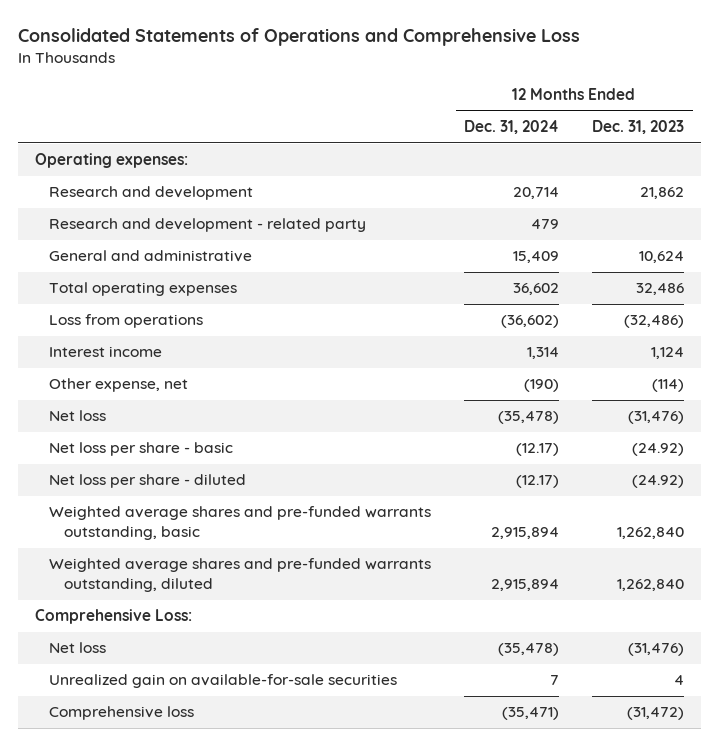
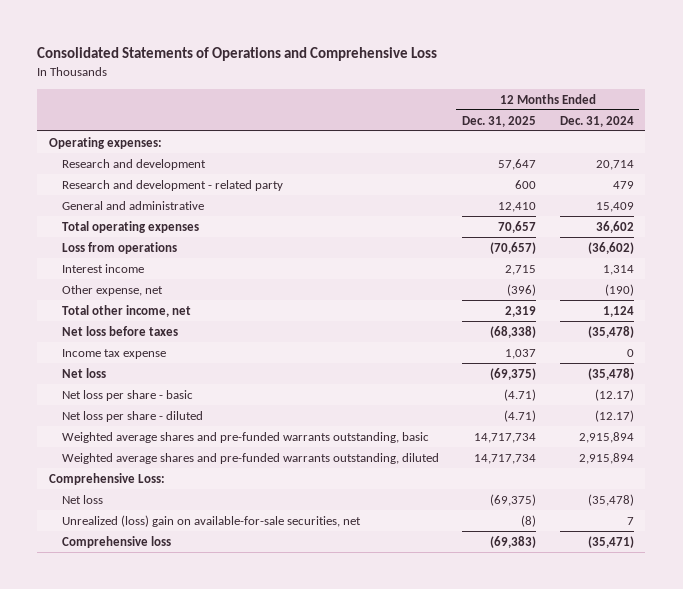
[592,120,685,135] Dec. 31, 2023 -> none
none -> [462,115,537,127] Dec. 31, 2025
none -> [61,304,191,317] Total other income, net
none -> [61,325,178,336] Net loss before taxes
none -> [61,348,166,359] Income tax expense
[49,674,398,689] Unrealized gain on available-for-sale securities -> [61,514,361,527] Unrealized (loss) gain on available-for-sale securities, net

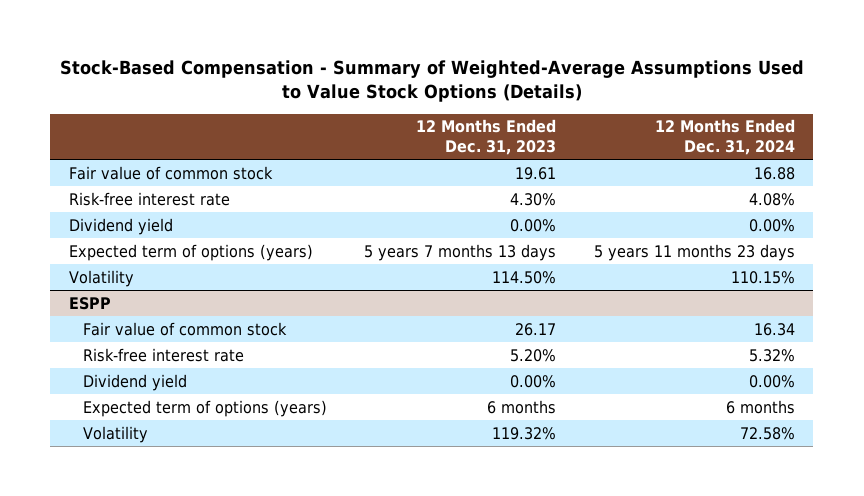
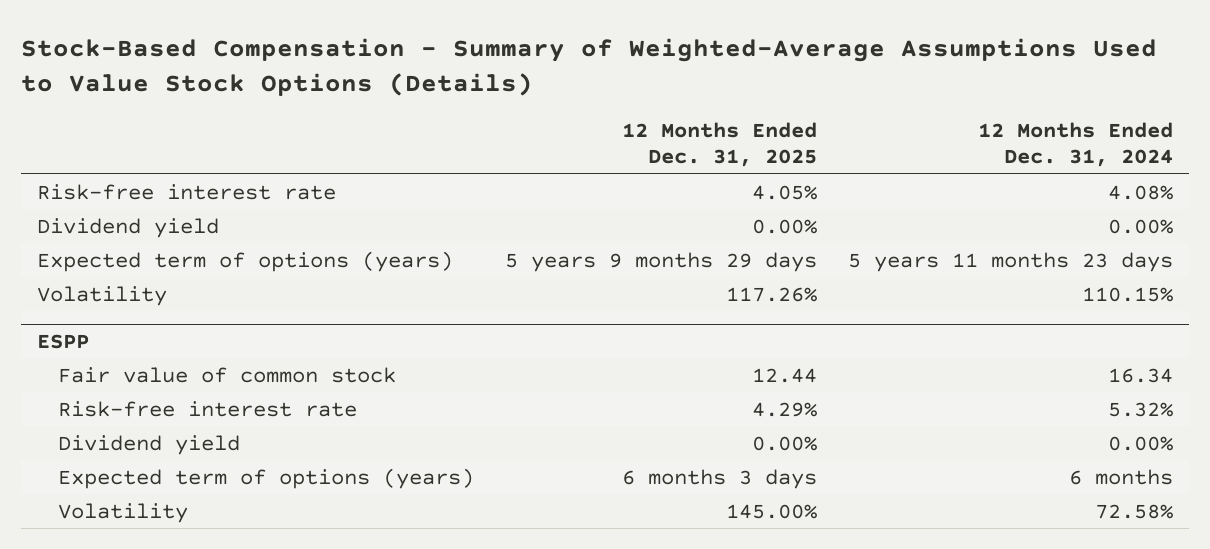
[416,119,557,155] 12 Months Ended Dec. 31, 2023 -> none
none -> [621,121,817,168] 12 Months Ended Dec. 31, 2025
[69,165,274,180] Fair value of common stock -> none

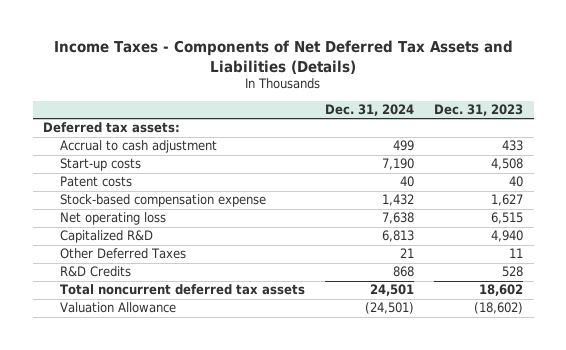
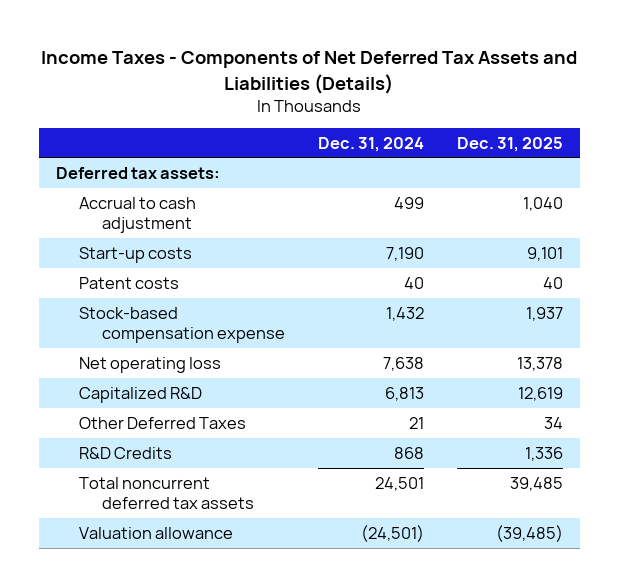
[434,104,524,117] Dec. 31, 2023 -> none
none -> [457,136,564,152] Dec. 31, 2025
[59,302,176,314] Valuation Allowance -> [78,526,233,539] Valuation allowance

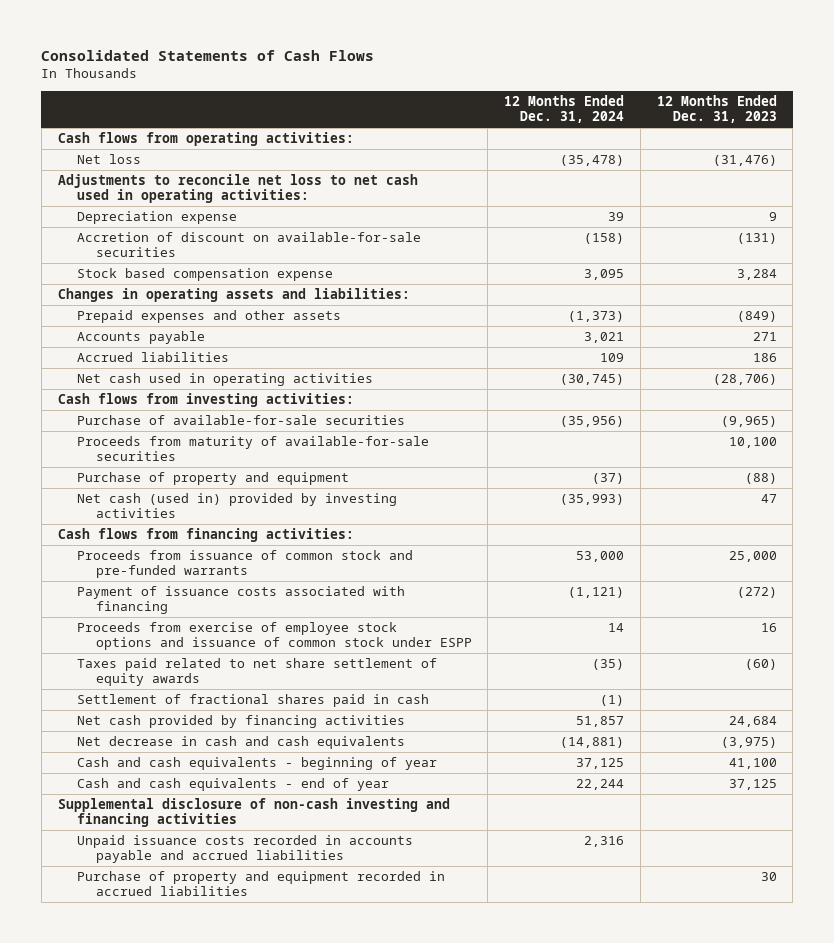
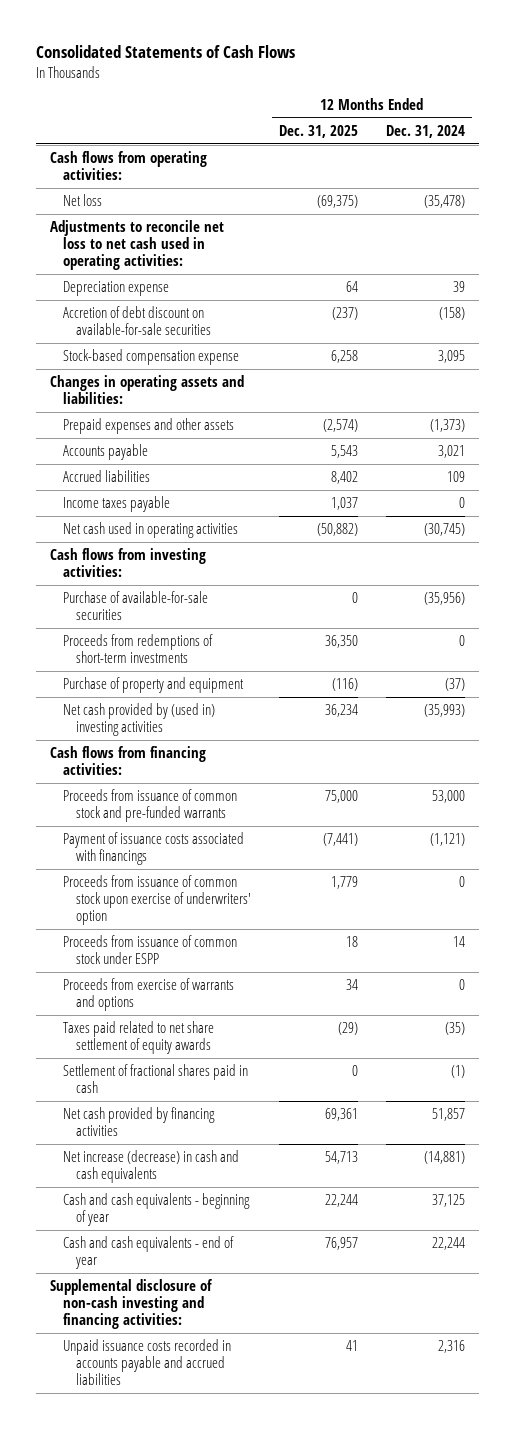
[656,95,777,124] 12 Months Ended Dec. 31, 2023 -> none
none -> [278,124,358,138] Dec. 31, 2025
[76,231,421,258] Accretion of discount on available-for-sale securities -> [62,305,211,336] Accretion of debt discount on available-for-sale securities
[76,267,333,281] Stock based compensation expense -> [62,348,239,365] Stock-based compensation expense
none -> [62,495,170,512] Income taxes payable
[76,435,429,462] Proceeds from maturity of available-for-sale securities -> none
none -> [62,633,213,664] Proceeds from redemptions of short-term investments
[76,492,397,519] Net cash (used in) provided by investing activities -> [62,702,215,737] Net cash provided by (used in) investing activities
[76,585,405,615] Payment of issuance costs associated with financing -> [62,831,244,866] Payment of issuance costs associated with financings
none -> [62,874,251,926] Proceeds from issuance of common stock upon exercise of underwriters' option
[76,621,472,651] Proceeds from exercise of employee stock options and issuance of common stock under ESPP -> [62,934,237,965] Proceeds from issuance of common stock under ESPP
none -> [62,977,234,1012] Proceeds from exercise of warrants and options
[76,735,405,749] Net decrease in cash and cash equivalents -> [62,1149,239,1184] Net increase (decrease) in cash and cash equivalents
[57,797,450,828] Supplemental disclosure of non-cash investing and financing activities -> [50,1278,214,1330] Supplemental disclosure of non-cash investing and financing activities:
[76,870,445,897] Purchase of property and equipment recorded in accrued liabilities -> none

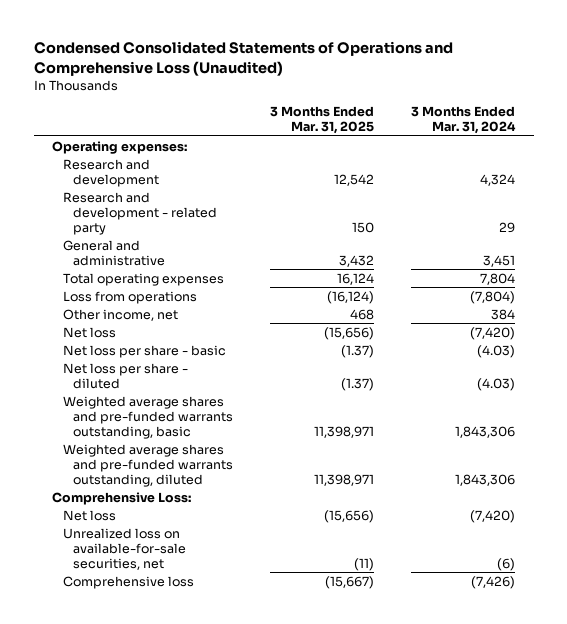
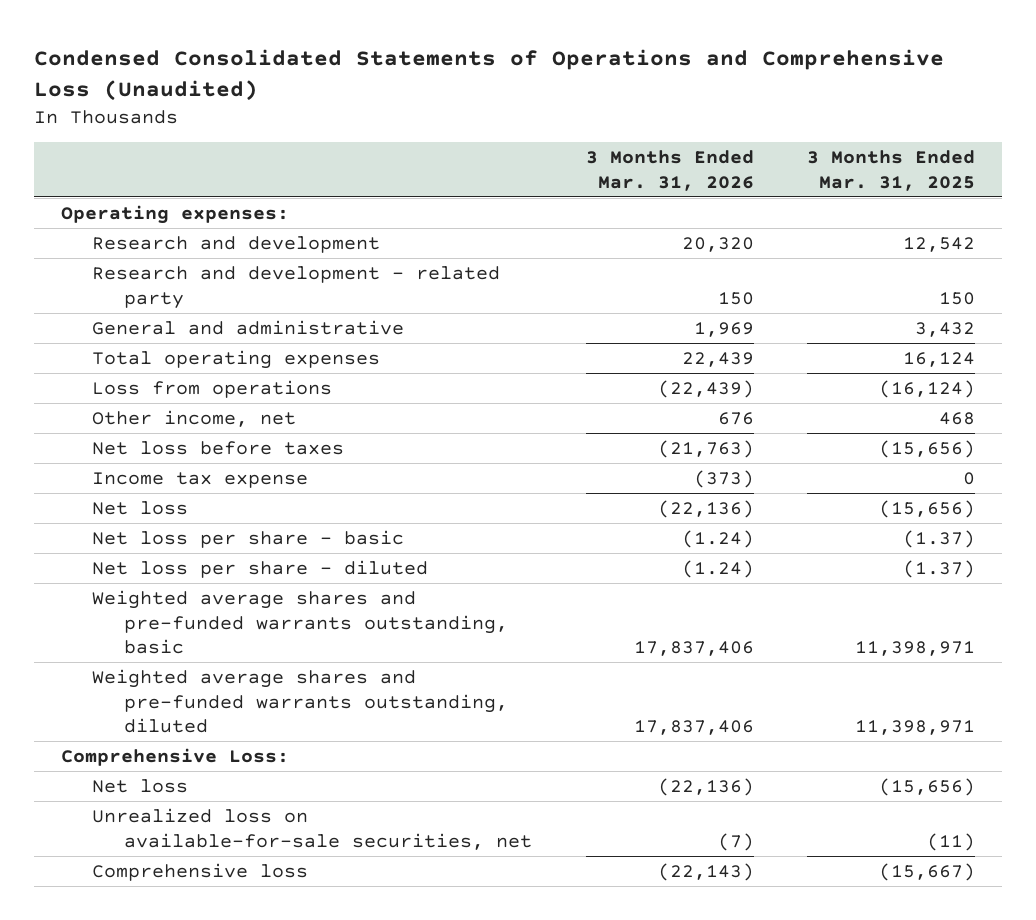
[411,106,517,135] 3 Months Ended Mar. 31, 2024 -> none
none -> [585,150,754,191] 3 Months Ended Mar. 31, 2026
none -> [92,440,345,455] Net loss before taxes
none -> [92,471,309,488] Income tax expense

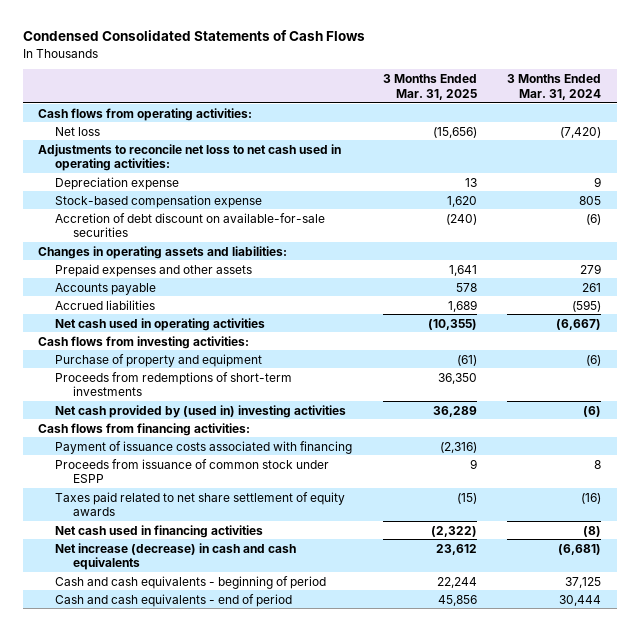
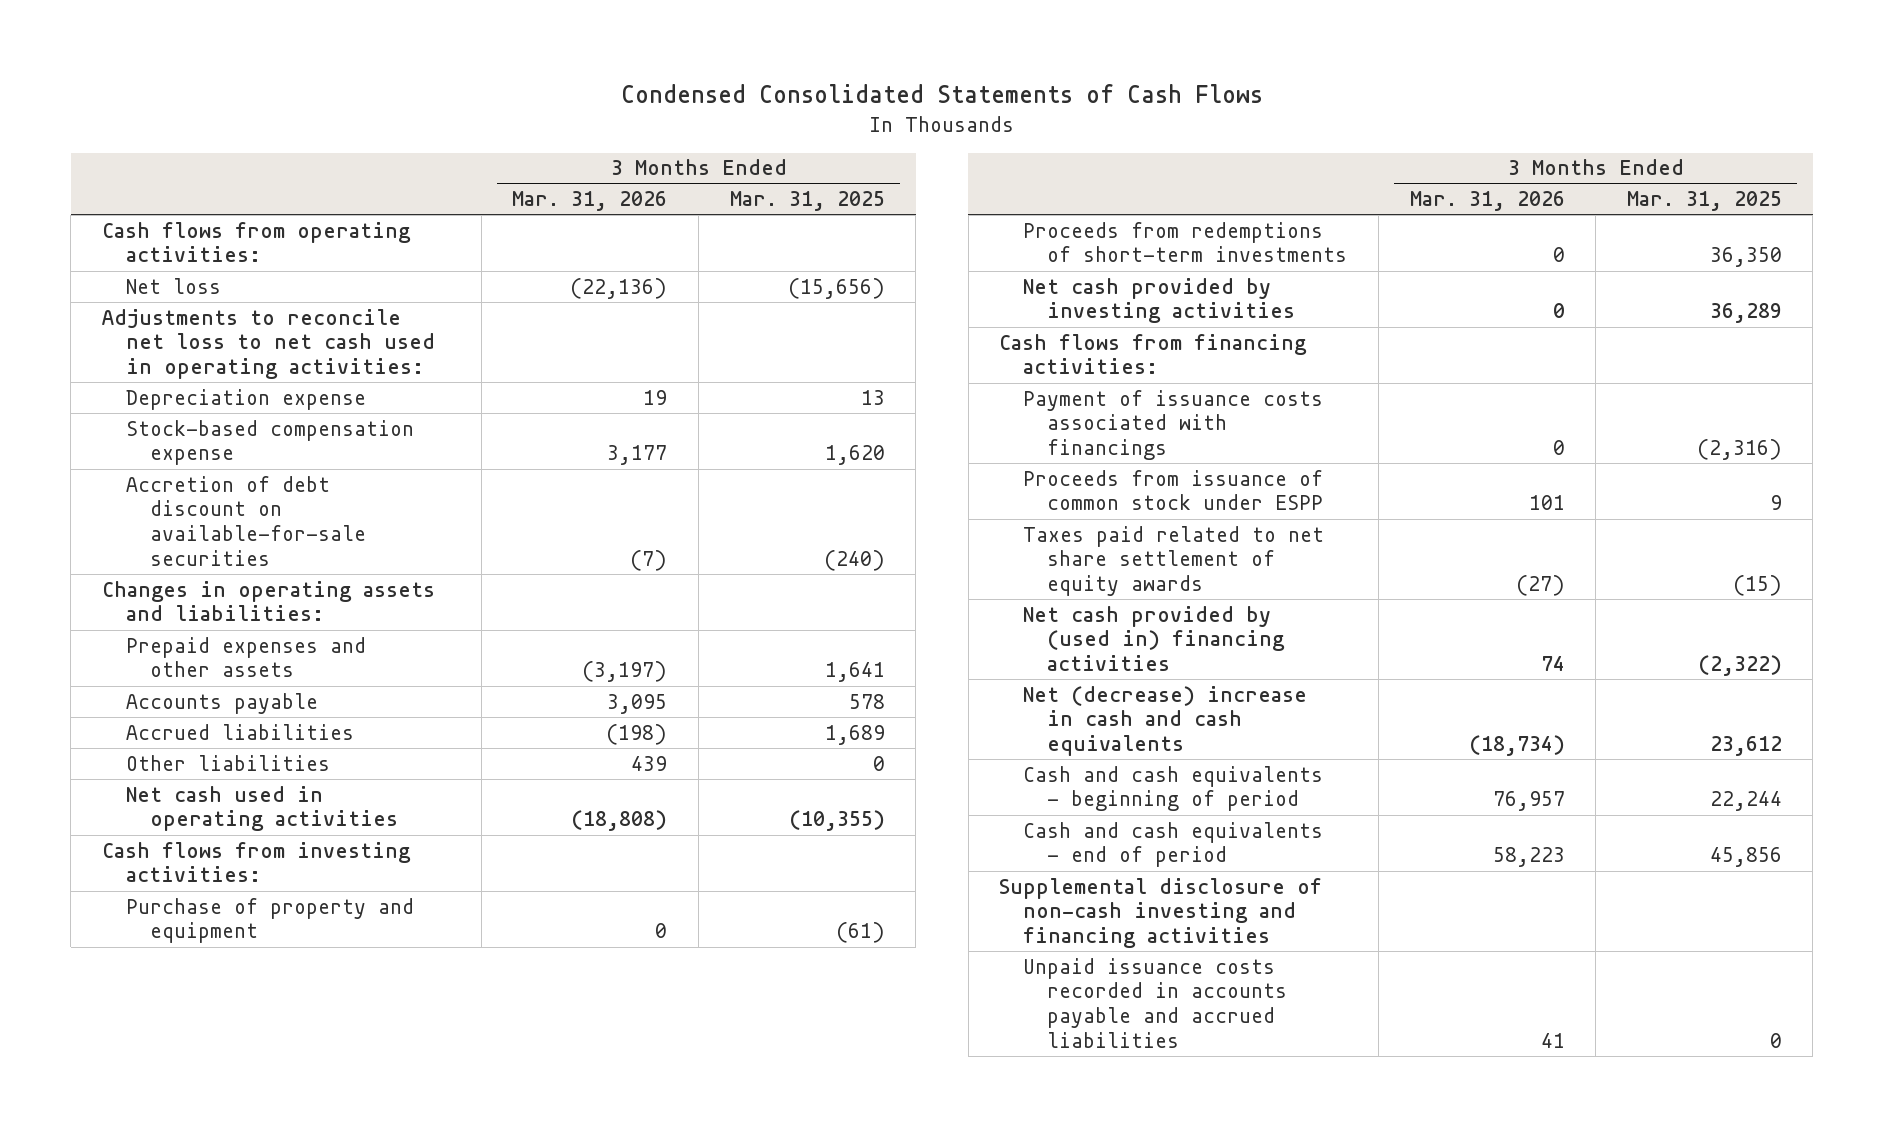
[507,74,602,100] 3 Months Ended Mar. 31, 2024 -> none
none -> [512,191,668,212] Mar. 31, 2026
none -> [126,754,331,771] Other liabilities
[55,404,347,418] Net cash provided by (used in) investing activities -> [1023,277,1296,324] Net cash provided by investing activities
[55,440,353,454] Payment of issuance costs associated with financing -> [1023,389,1324,461] Payment of issuance costs associated with financings
[55,524,264,538] Net cash used in financing activities -> [1023,605,1286,672] Net cash provided by (used in) financing activities
[55,542,297,571] Net increase (decrease) in cash and cash equivalents -> [1023,685,1308,757] Net (decrease) increase in cash and cash equivalents
none -> [999,877,1323,949] Supplemental disclosure of non-cash investing and financing activities
none -> [1023,957,1288,1048] Unpaid issuance costs recorded in accounts payable and accrued liabilities

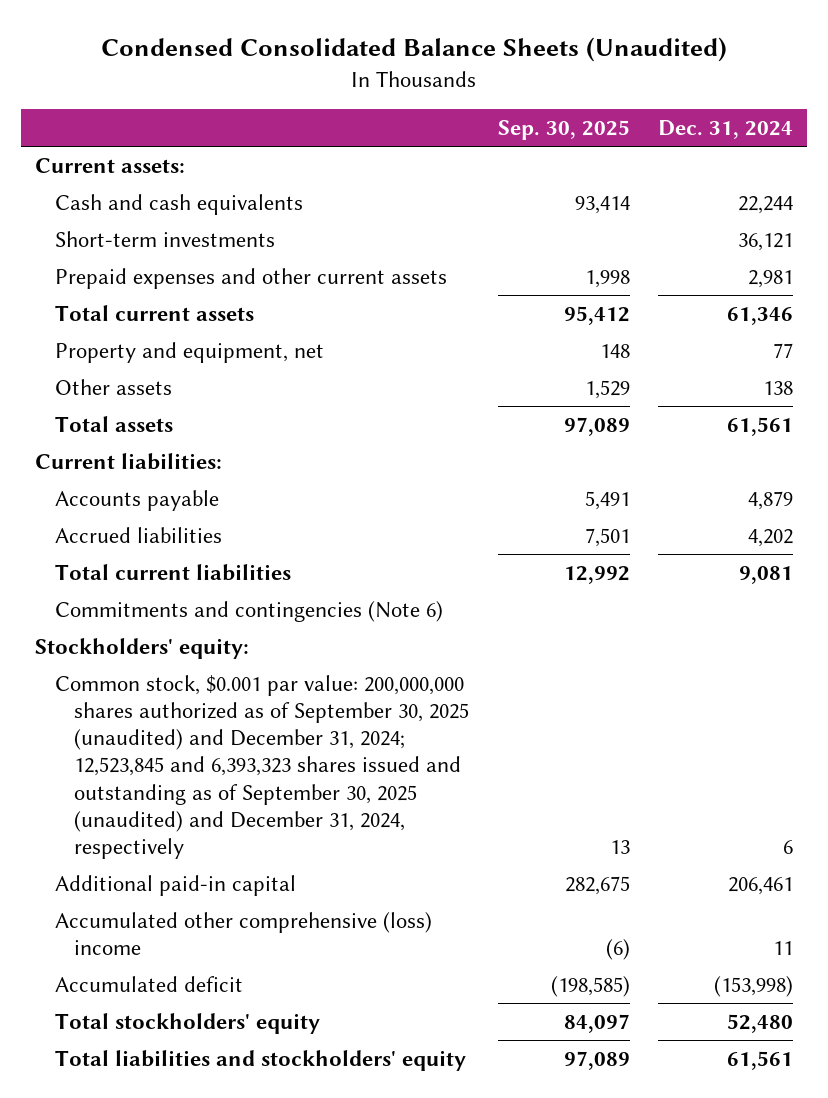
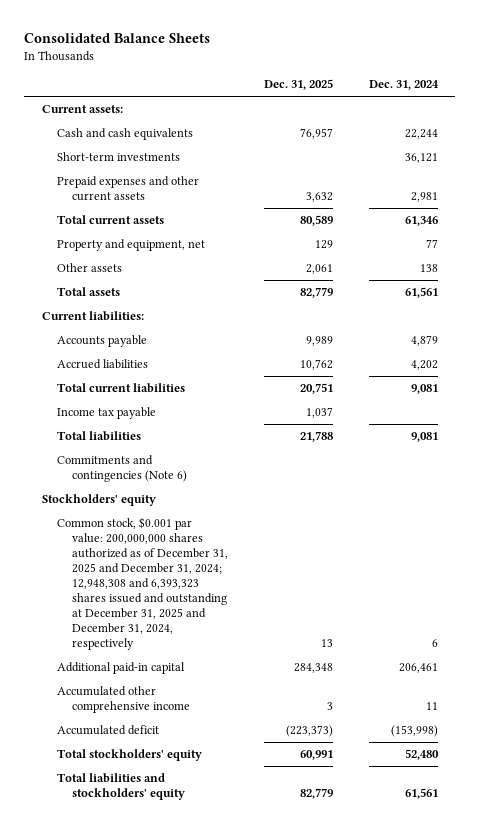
[101,37,728,63] Condensed Consolidated Balance Sheets (Unaudited) -> [24,33,211,44] Consolidated Balance Sheets
[497,120,630,141] Sep. 30, 2025 -> none
none -> [263,79,333,91] Dec. 31, 2025
none -> [57,406,157,419] Income tax payable
none -> [57,430,142,441] Total liabilities
[35,637,250,659] Stockholders' equity: -> [41,493,156,506] Stockholders' equity
[54,674,470,860] Common stock, $0.001 par value: 200,000,000 shares authorized as of September 30, 2025 (unaudited) and December 31, 2024; 12,523,845 and 6,393,323 shares issued and outstanding as of September 30, 2025 (unaudited) and December 31, 2024, respectively -> [57,516,229,651] Common stock, $0.001 par value: 200,000,000 shares authorized as of December 31, 2025 and December 31, 2024; 12,948,308 and 6,393,323 shares issued and outstanding at December 31, 2025 and December 31, 2024, respectively
[54,911,432,956] Accumulated other comprehensive (loss) income -> [57,685,191,713] Accumulated other comprehensive income

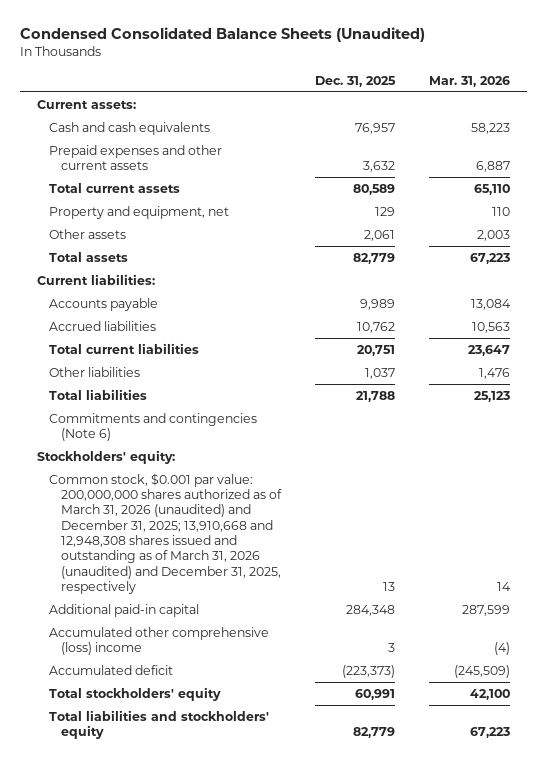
[24,33,211,44] Consolidated Balance Sheets -> [19,27,425,43] Condensed Consolidated Balance Sheets (Unaudited)
[368,80,439,91] Dec. 31, 2024 -> none
none -> [428,75,510,87] Mar. 31, 2026
[57,151,181,161] Short-term investments -> none
[57,406,157,419] Income tax payable -> [48,366,140,377] Other liabilities
[41,493,156,506] Stockholders' equity -> [36,449,175,464] Stockholders' equity:
[57,516,229,651] Common stock, $0.001 par value: 200,000,000 shares authorized as of December 31, 2025 and December 31, 2024; 12,948,308 and 6,393,323 shares issued and outstanding at December 31, 2025 and December 31, 2024, respectively -> [48,472,283,594] Common stock, $0.001 par value: 200,000,000 shares authorized as of March 31, 2026 (unaudited) and December 31, 2025; 13,910,668 and 12,948,308 shares issued and outstanding as of March 31, 2026 (unaudited) and December 31, 2025, respectively
[57,685,191,713] Accumulated other comprehensive income -> [48,626,269,656] Accumulated other comprehensive (loss) income

